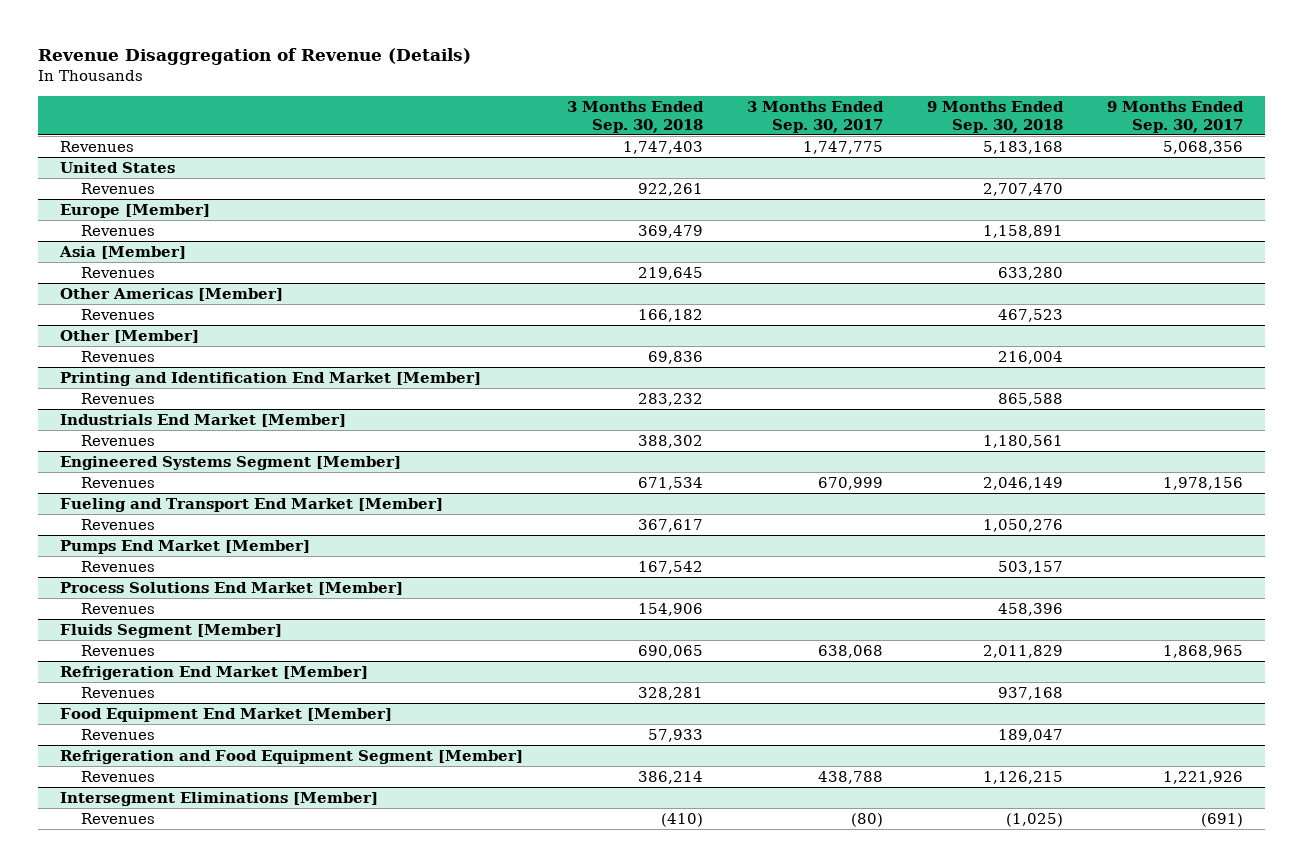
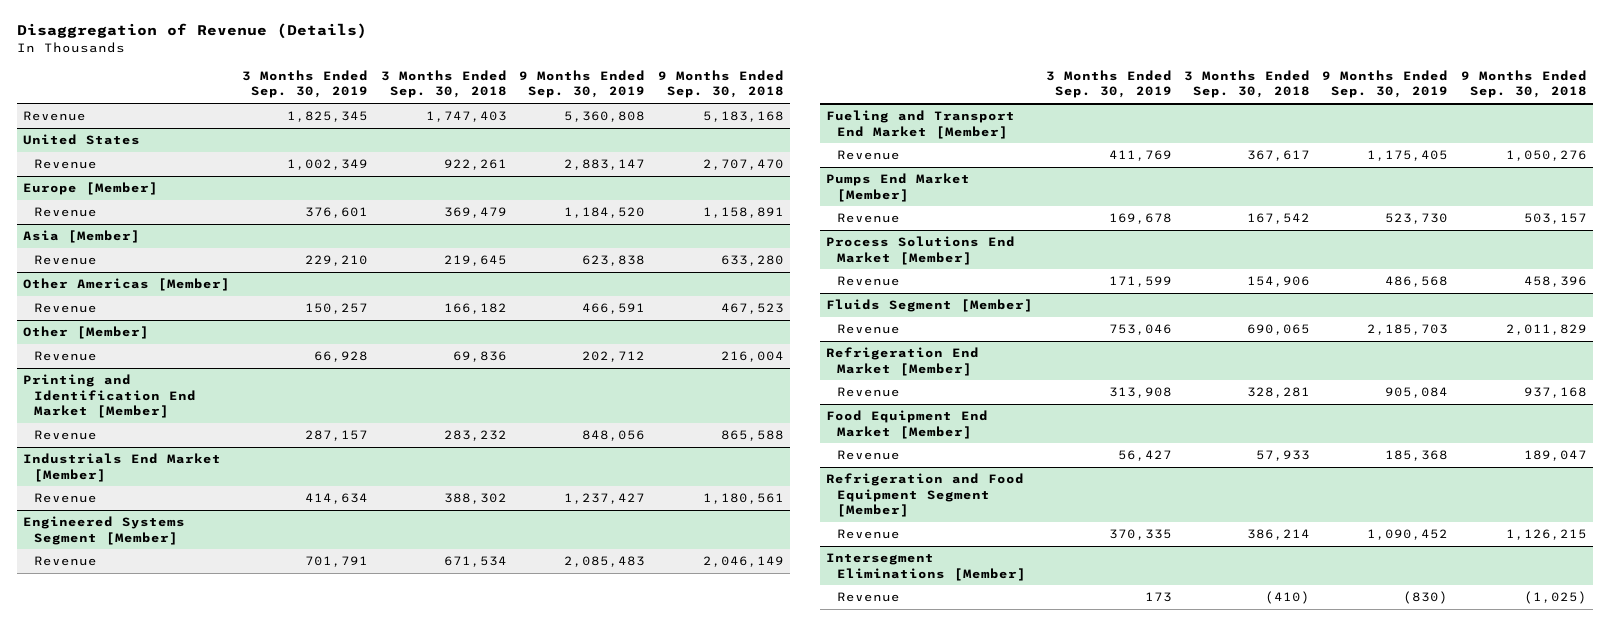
[37,47,471,65] Revenue Disaggregation of Revenue (Details) -> [16,23,367,40] Disaggregation of Revenue (Details)
[746,101,884,133] 3 Months Ended Sep. 30, 2017 -> none
[1106,101,1244,133] 9 Months Ended Sep. 30, 2017 -> none
none -> [242,70,369,99] 3 Months Ended Sep. 30, 2019
none -> [519,70,646,99] 9 Months Ended Sep. 30, 2019
[59,141,134,153] Revenues -> [22,111,86,122] Revenue
[81,183,156,195] Revenues -> [33,159,97,170] Revenue
[81,225,156,237] Revenues -> [33,207,97,218] Revenue
[81,267,156,279] Revenues -> [33,255,97,266] Revenue
[81,309,156,321] Revenues -> [33,303,97,314] Revenue
[81,351,156,363] Revenues -> [33,351,97,362] Revenue
[81,393,156,405] Revenues -> [33,430,97,441] Revenue
[81,435,156,447] Revenues -> [33,493,97,504] Revenue
[81,477,156,489] Revenues -> [33,556,97,567] Revenue
[81,519,156,531] Revenues -> [836,150,900,161] Revenue
[81,561,156,573] Revenues -> [836,213,900,224] Revenue
[81,603,156,615] Revenues -> [836,276,900,287] Revenue
[81,645,156,657] Revenues -> [836,324,900,335] Revenue
[81,687,156,699] Revenues -> [836,387,900,398] Revenue
[81,729,156,741] Revenues -> [836,450,900,461] Revenue
[81,771,156,783] Revenues -> [836,529,900,540] Revenue
[81,813,156,825] Revenues -> [836,592,900,603] Revenue

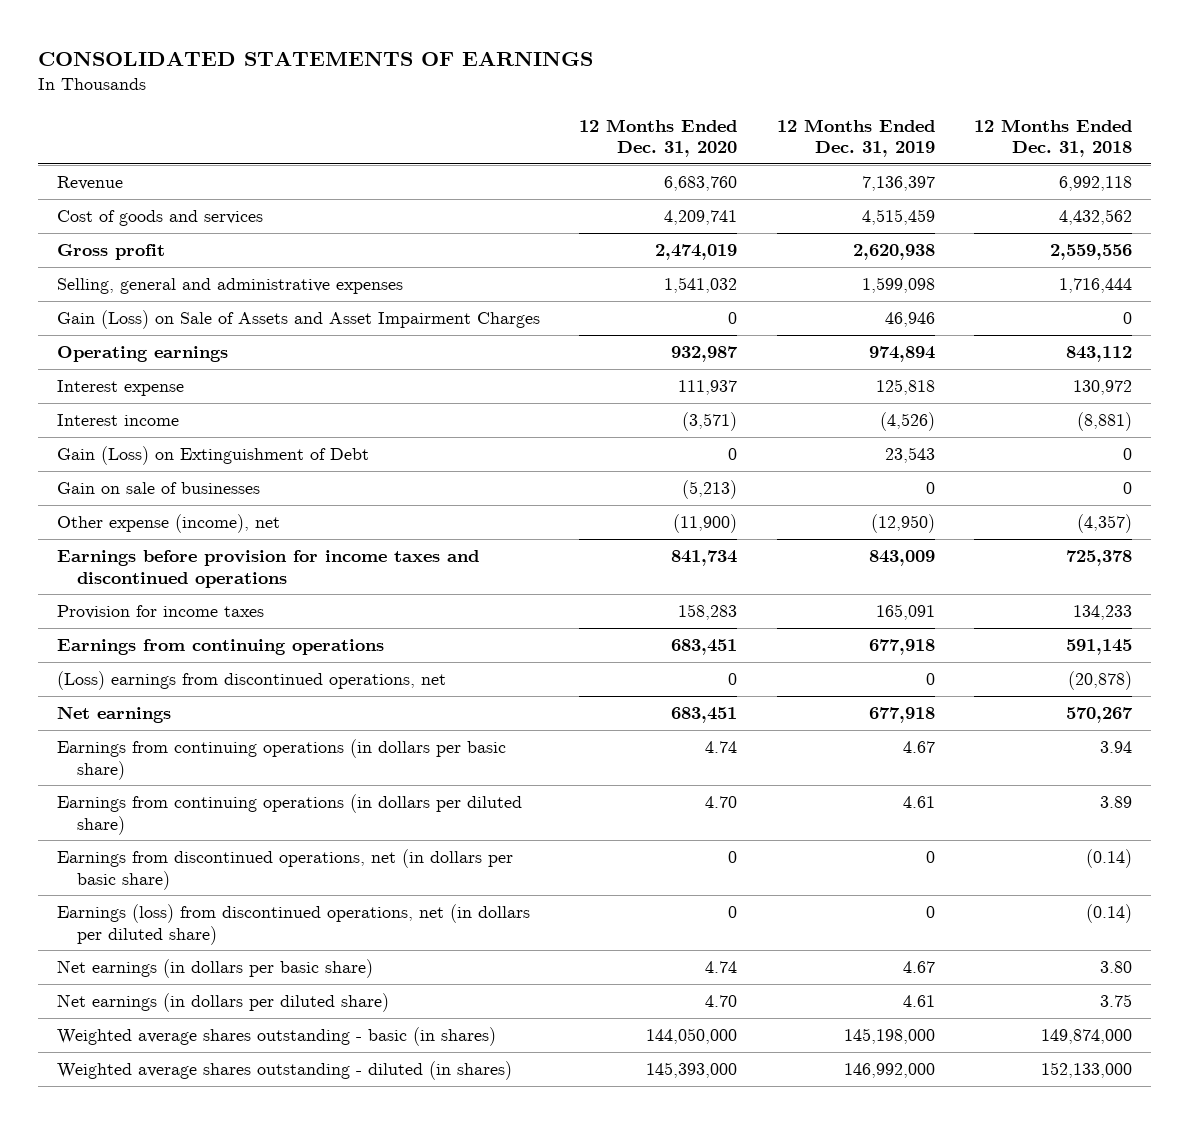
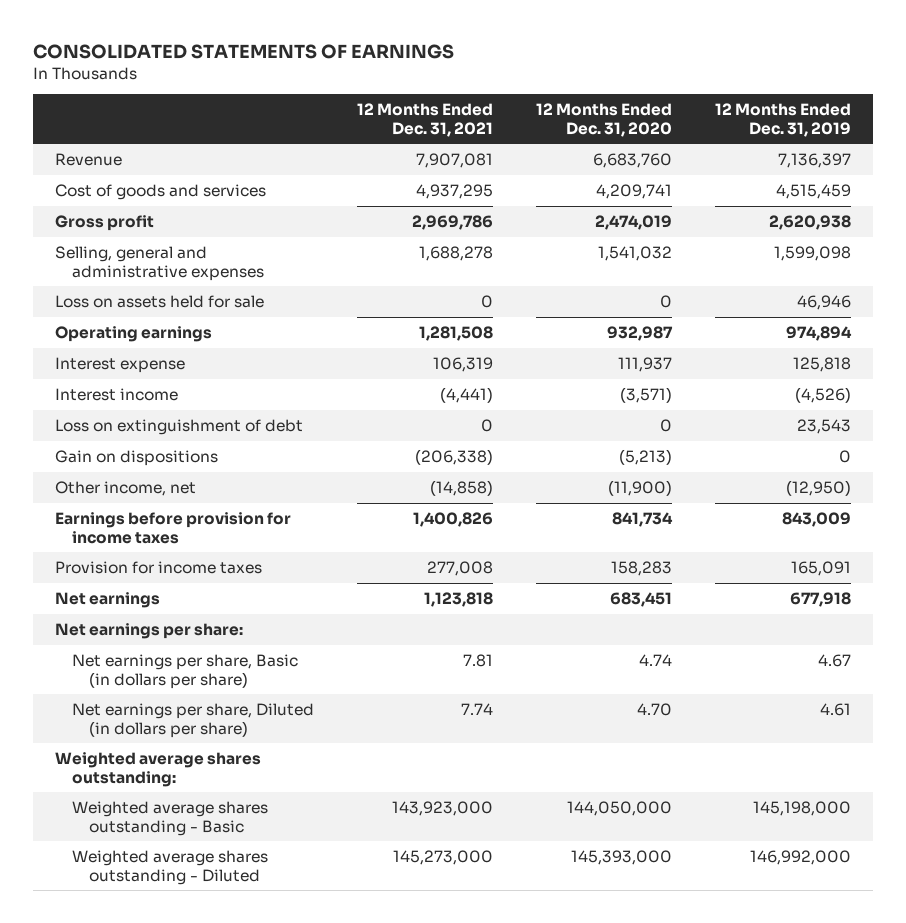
[973,118,1132,157] 12 Months Ended Dec. 31, 2018 -> none
none -> [357,103,494,137] 12 Months Ended Dec. 31, 2021
[57,310,541,330] Gain (Loss) on Sale of Assets and Asset Impairment Charges -> [54,294,264,308] Loss on assets held for sale
[57,446,370,466] Gain (Loss) on Extinguishment of Debt -> [54,418,303,435] Loss on extinguishment of debt
[57,482,261,495] Gain on sale of businesses -> [54,449,218,466] Gain on dispositions
[57,514,281,534] Other expense (income), net -> [54,480,196,496] Other income, net
[57,550,480,588] Earnings before provision for income taxes and discontinued operations -> [54,511,291,544] Earnings before provision for income taxes
[57,639,385,656] Earnings from continuing operations -> none
[57,671,447,691] (Loss) earnings from discontinued operations, net -> none
[57,739,507,780] Earnings from continuing operations (in dollars per basic share) -> none
[57,794,523,835] Earnings from continuing operations (in dollars per diluted share) -> none
[57,849,514,890] Earnings from discontinued operations, net (in dollars per basic share) -> none
[57,904,531,945] Earnings (loss) from discontinued operations, net (in dollars per diluted share) -> none
none -> [54,622,243,639] Net earnings per share:
[57,959,374,979] Net earnings (in dollars per basic share) -> [72,653,299,689] Net earnings per share, Basic (in dollars per share)
[57,993,390,1013] Net earnings (in dollars per diluted share) -> [72,702,315,738] Net earnings per share, Diluted (in dollars per share)
none -> [54,751,261,787] Weighted average shares outstanding:
[57,1027,497,1047] Weighted average shares outstanding - basic (in shares) -> [72,800,269,836] Weighted average shares outstanding - Basic
[57,1061,513,1081] Weighted average shares outstanding - diluted (in shares) -> [72,849,269,885] Weighted average shares outstanding - Diluted

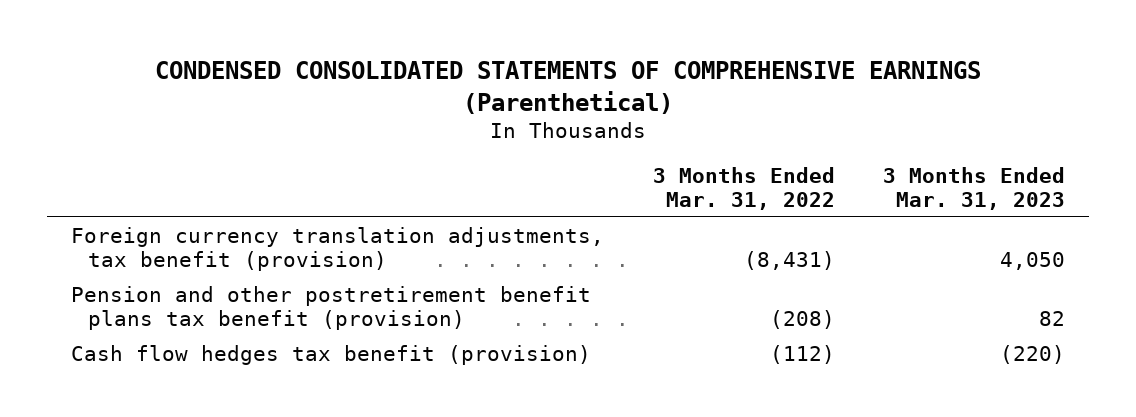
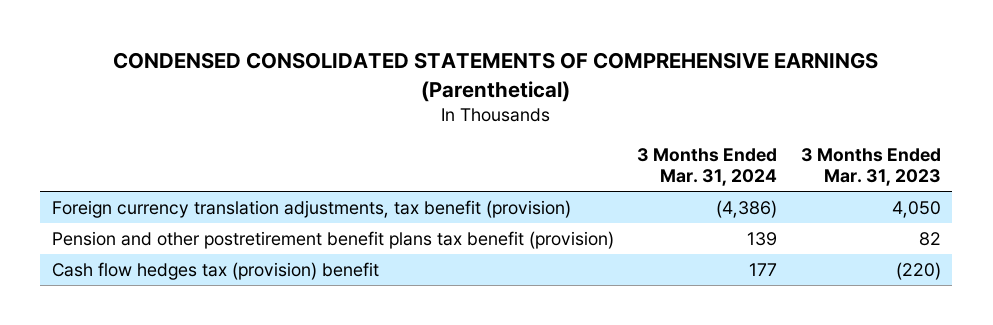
[652,166,835,211] 3 Months Ended Mar. 31, 2022 -> none
none -> [637,147,778,187] 3 Months Ended Mar. 31, 2024
[71,344,592,365] Cash flow hedges tax benefit (provision) -> [51,261,379,280] Cash flow hedges tax (provision) benefit

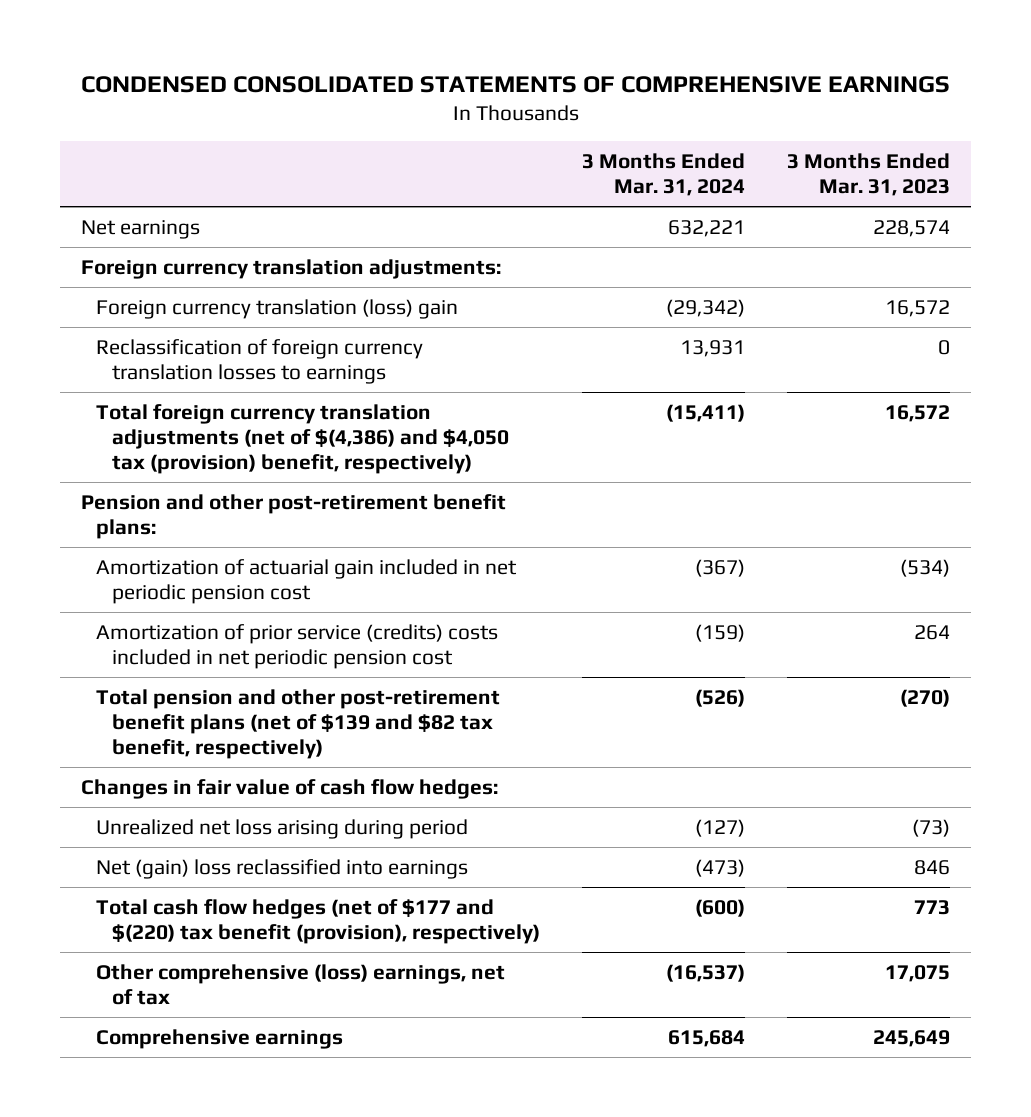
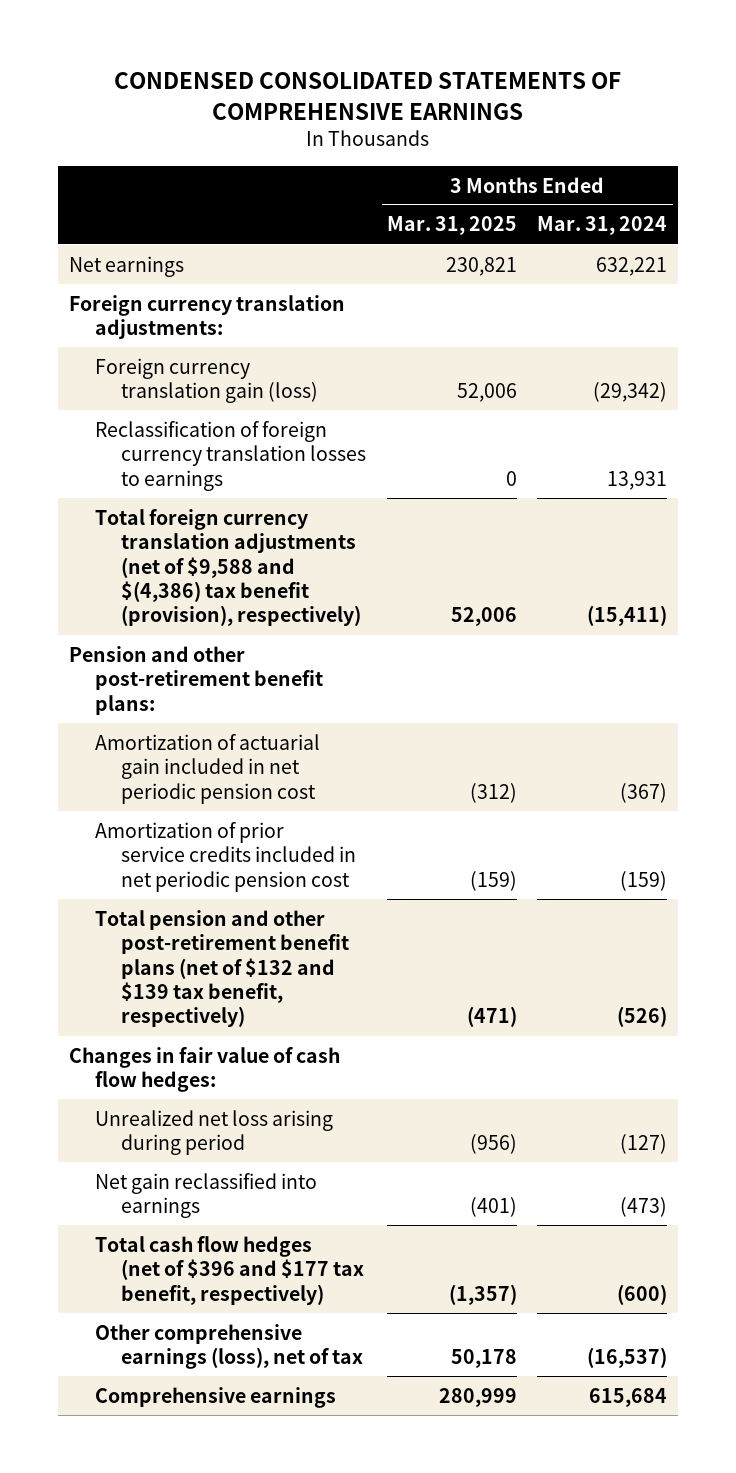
[787,152,951,197] 3 Months Ended Mar. 31, 2023 -> none
none -> [386,216,517,236] Mar. 31, 2025
[96,298,459,319] Foreign currency translation (loss) gain -> [94,357,319,404] Foreign currency translation gain (loss)
[96,403,509,474] Total foreign currency translation adjustments (net of $(4,386) and $4,050 tax (provision) benefit, respectively) -> [94,508,362,627] Total foreign currency translation adjustments (net of $9,588 and $(4,386) tax benefit (provision), respectively)
[96,623,499,669] Amortization of prior service (credits) costs included in net periodic pension cost -> [94,821,357,892] Amortization of prior service credits included in net periodic pension cost
[96,688,501,759] Total pension and other post-retirement benefit plans (net of $139 and $82 tax benefit, respectively) -> [94,909,350,1028] Total pension and other post-retirement benefit plans (net of $132 and $139 tax benefit, respectively)
[96,858,469,879] Net (gain) loss reclassified into earnings -> [94,1172,317,1219] Net gain reclassified into earnings
[96,898,540,944] Total cash flow hedges (net of $177 and $(220) tax benefit (provision), respectively) -> [94,1235,365,1305] Total cash flow hedges (net of $396 and $177 tax benefit, respectively)
[96,963,506,1005] Other comprehensive (loss) earnings, net of tax -> [94,1323,364,1370] Other comprehensive earnings (loss), net of tax

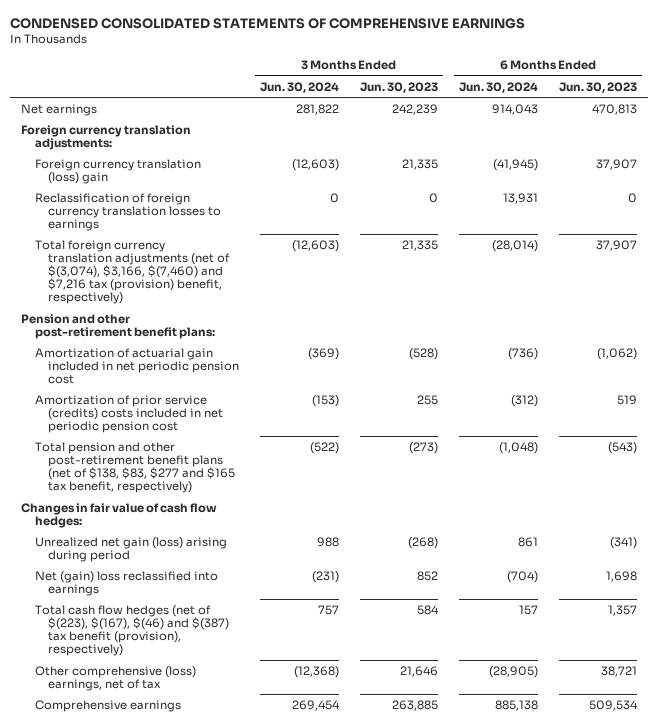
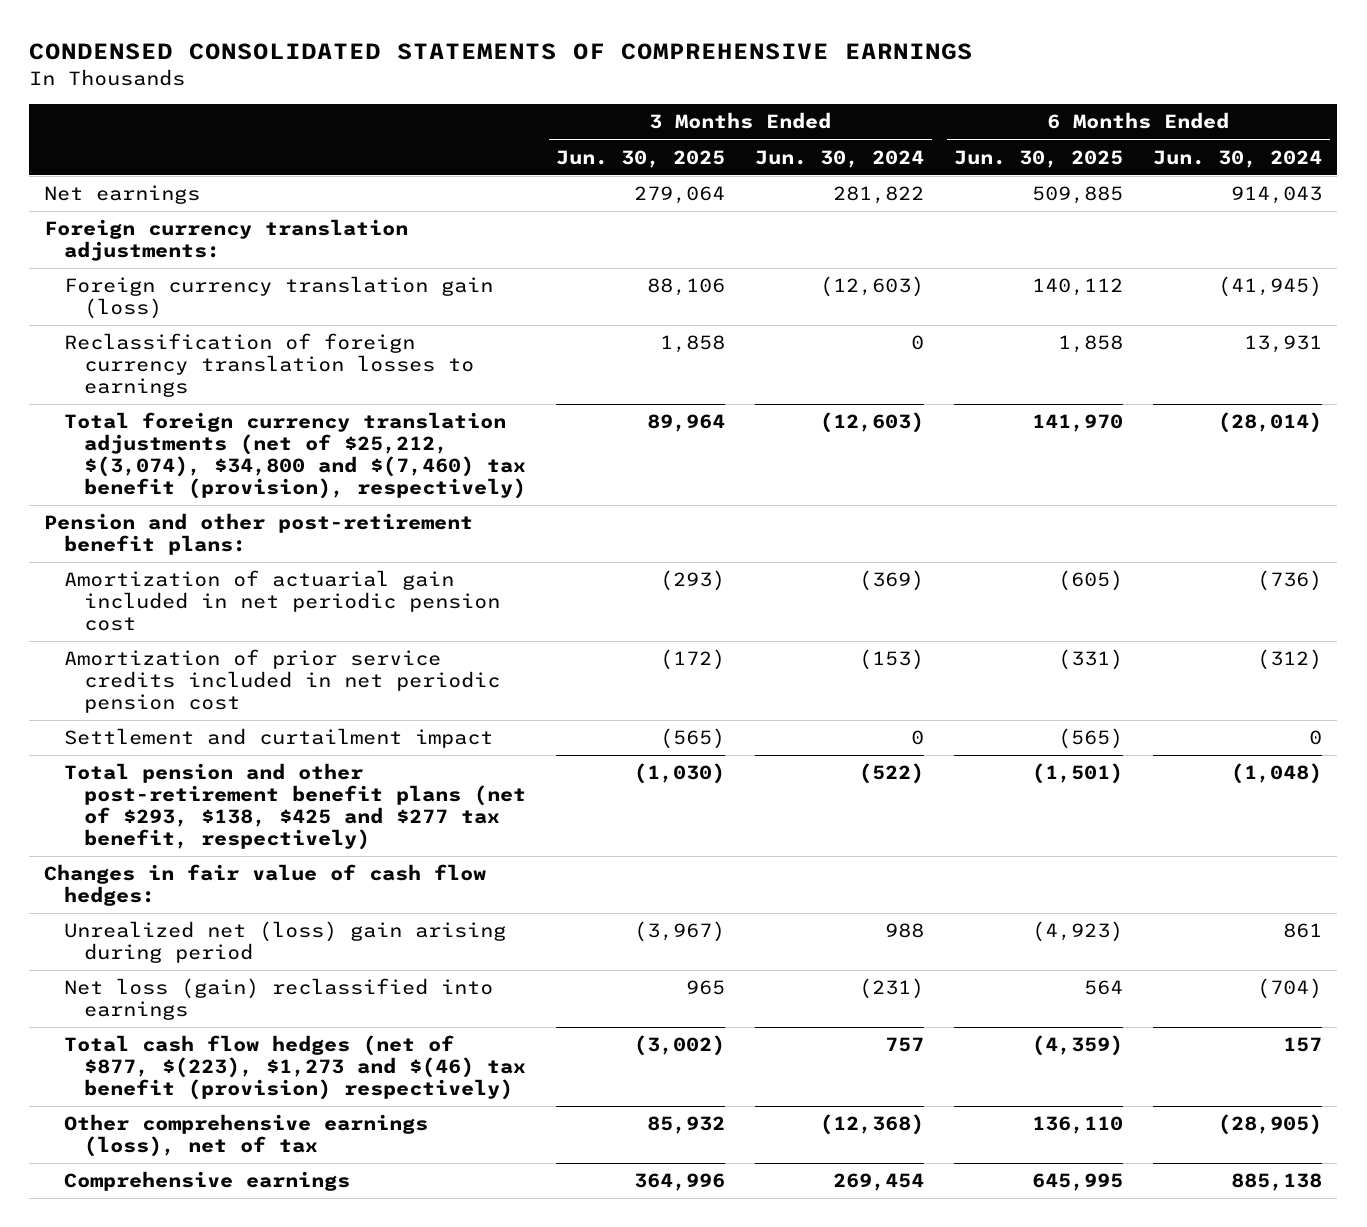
[360,81,439,93] Jun. 30, 2023 -> none
[559,81,638,93] Jun. 30, 2023 -> none
none -> [556,149,726,168] Jun. 30, 2025
none -> [954,149,1124,168] Jun. 30, 2025
[34,158,201,184] Foreign currency translation (loss) gain -> [64,276,494,320] Foreign currency translation gain (loss)
[34,239,231,305] Total foreign currency translation adjustments (net of $(3,074), $3,166, $(7,460) and $7,216 tax (provision) benefit, respectively) -> [64,412,527,500] Total foreign currency translation adjustments (net of $25,212, $(3,074), $34,800 and $(7,460) tax benefit (provision), respectively)
[34,394,224,433] Amortization of prior service (credits) costs included in net periodic pension cost -> [64,649,501,714] Amortization of prior service credits included in net periodic pension cost
none -> [64,728,494,749] Settlement and curtailment impact
[34,441,236,493] Total pension and other post-retirement benefit plans (net of $138, $83, $277 and $165 tax benefit, respectively) -> [64,763,527,851] Total pension and other post-retirement benefit plans (net of $293, $138, $425 and $277 tax benefit, respectively)
[34,536,227,562] Unrealized net gain (loss) arising during period -> [64,921,507,964] Unrealized net (loss) gain arising during period
[34,570,218,596] Net (gain) loss reclassified into earnings -> [64,978,494,1021] Net loss (gain) reclassified into earnings
[34,604,230,656] Total cash flow hedges (net of $(223), $(167), $(46) and $(387) tax benefit (provision), respectively) -> [64,1035,527,1101] Total cash flow hedges (net of $877, $(223), $1,273 and $(46) tax benefit (provision) respectively)
[34,665,196,691] Other comprehensive (loss) earnings, net of tax -> [64,1114,429,1158] Other comprehensive earnings (loss), net of tax

